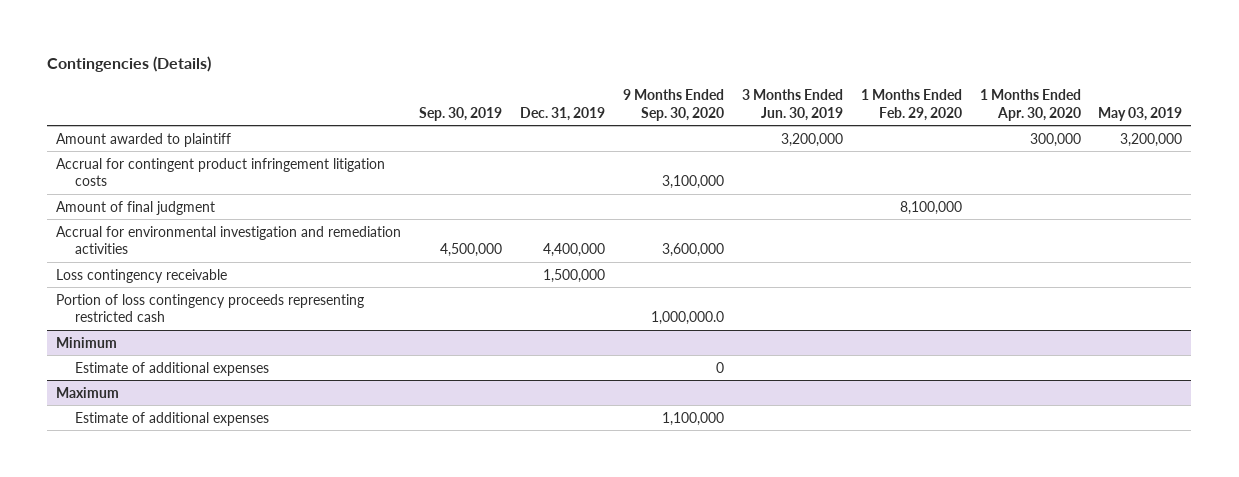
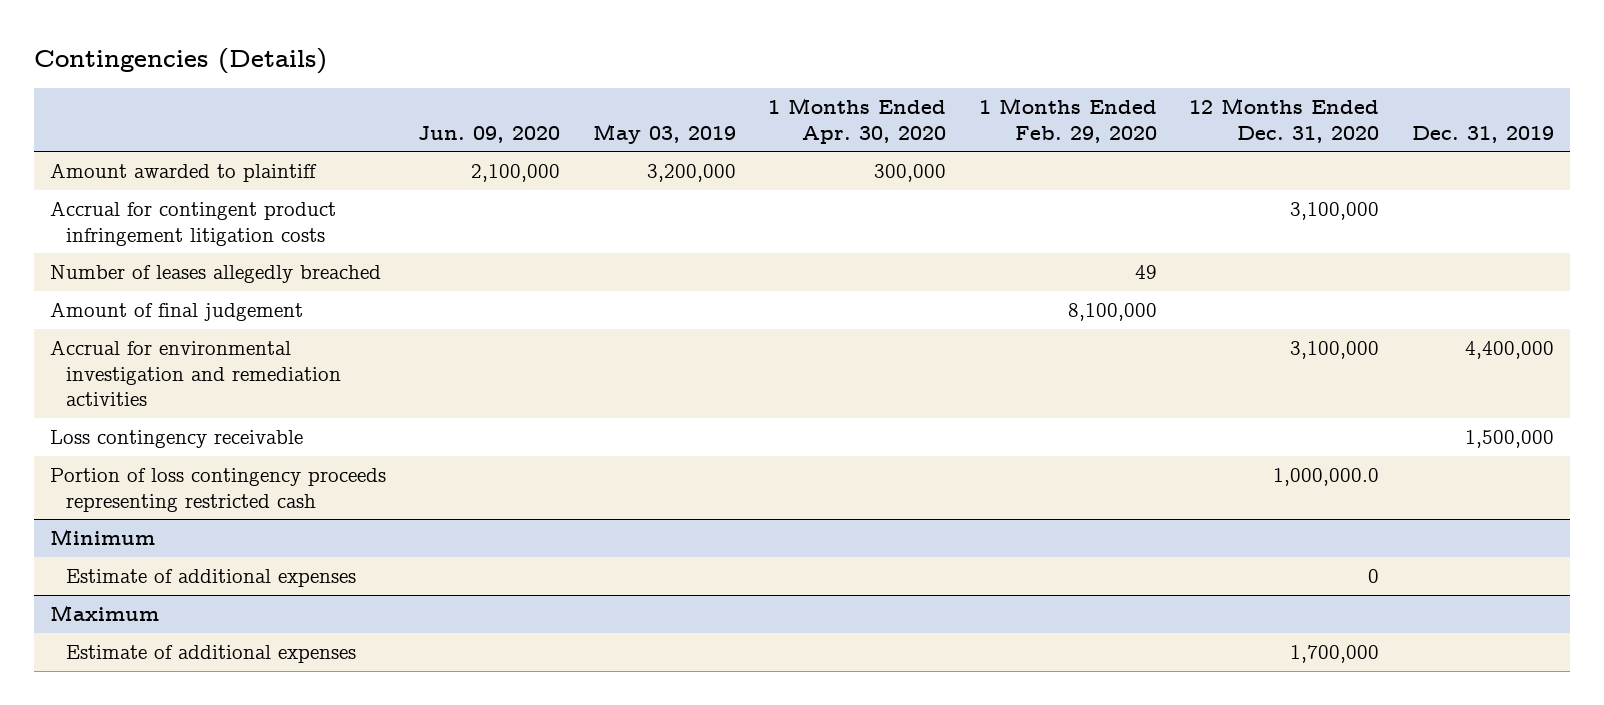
[419,106,503,121] Sep. 30, 2019 -> none
[622,89,724,121] 9 Months Ended Sep. 30, 2020 -> none
[741,89,843,121] 3 Months Ended Jun. 30, 2019 -> none
none -> [418,125,561,143] Jun. 09, 2020
none -> [1189,98,1380,143] 12 Months Ended Dec. 31, 2020
none -> [49,265,381,284] Number of leases allegedly breached
[56,200,216,215] Amount of final judgment -> [49,302,303,322] Amount of final judgement

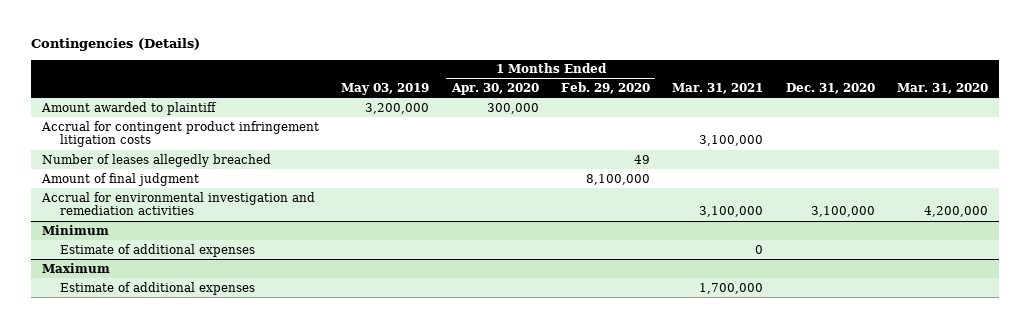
[418,125,561,143] Jun. 09, 2020 -> none
[1189,98,1380,143] 12 Months Ended Dec. 31, 2020 -> none
[1411,125,1554,143] Dec. 31, 2019 -> none
none -> [672,82,764,94] Mar. 31, 2021
none -> [785,82,875,94] Dec. 31, 2020
none -> [897,82,989,94] Mar. 31, 2020
[49,302,303,322] Amount of final judgement -> [40,172,199,186] Amount of final judgment
[49,430,303,449] Loss contingency receivable -> none
[49,468,386,512] Portion of loss contingency proceeds representing restricted cash -> none

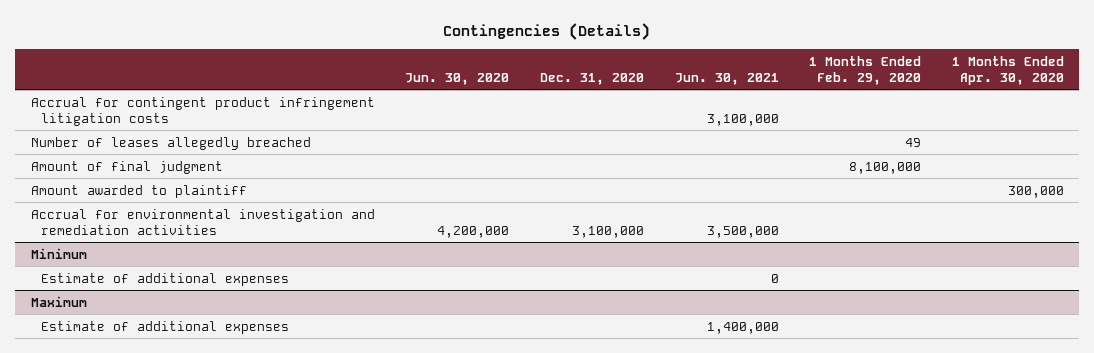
[341,82,430,95] May 03, 2019 -> none
[672,82,764,94] Mar. 31, 2021 -> none
[897,82,989,94] Mar. 31, 2020 -> none
none -> [405,72,510,85] Jun. 30, 2020
none -> [674,72,779,85] Jun. 30, 2021
[40,101,217,115] Amount awarded to plaintiff -> [30,184,247,198] Amount awarded to plaintiff

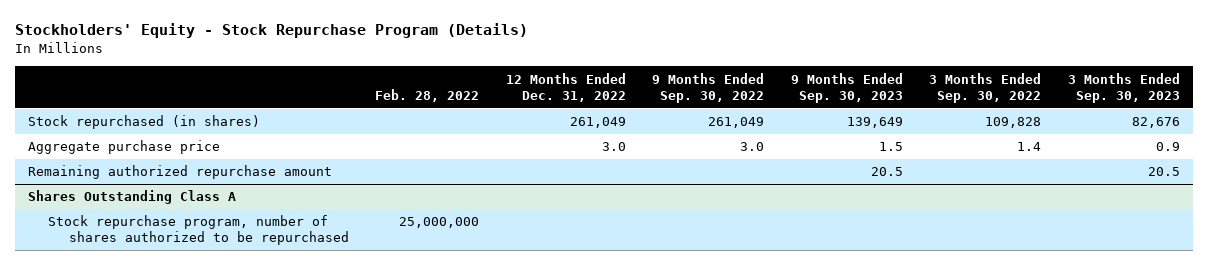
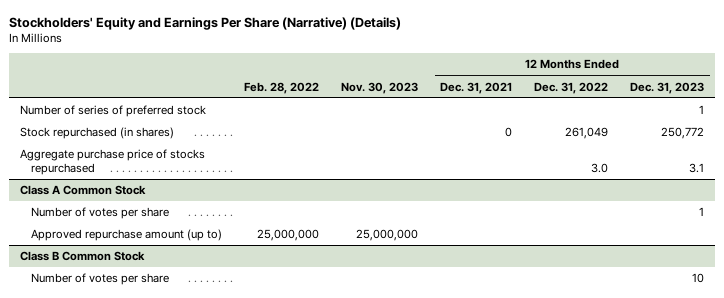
[14,23,528,39] Stockholders' Equity - Stock Repurchase Program (Details) -> [9,16,402,30] Stockholders' Equity and Earnings Per Share (Narrative) (Details)
[652,72,765,103] 9 Months Ended Sep. 30, 2022 -> none
[790,72,903,103] 9 Months Ended Sep. 30, 2023 -> none
[929,72,1042,103] 3 Months Ended Sep. 30, 2022 -> none
[1067,72,1180,103] 3 Months Ended Sep. 30, 2023 -> none
none -> [341,81,419,94] Nov. 30, 2023
none -> [440,81,513,94] Dec. 31, 2021
none -> [630,81,705,94] Dec. 31, 2023
none -> [20,105,207,118] Number of series of preferred stock
[28,165,333,180] Remaining authorized repurchase amount -> none
[28,140,221,155] Aggregate purchase price -> [20,149,206,175] Aggregate purchase price of stocks repurchased
[28,190,237,205] Shares Outstanding Class A -> [20,185,147,196] Class A Common Stock
none -> [31,207,170,220] Number of votes per share
[48,215,349,246] Stock repurchase program, number of shares authorized to be repurchased -> [31,229,223,242] Approved repurchase amount (up to)
none -> [20,251,146,262] Class B Common Stock
none -> [31,273,170,286] Number of votes per share

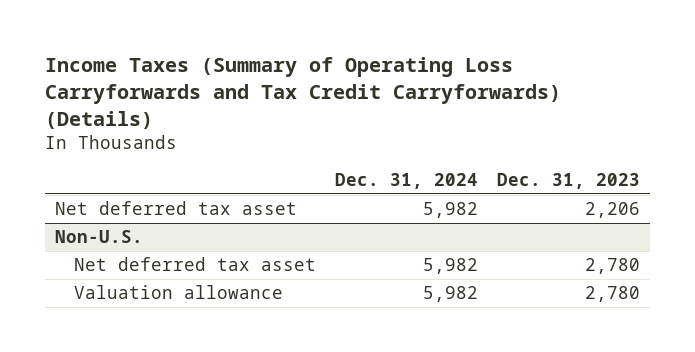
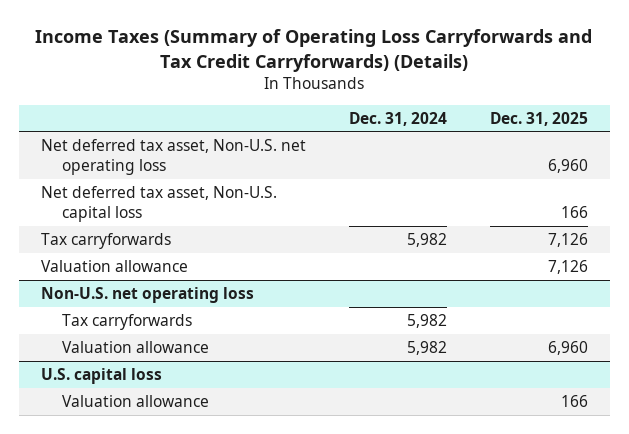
[497,173,641,190] Dec. 31, 2023 -> none
none -> [490,111,589,126] Dec. 31, 2025
none -> [40,139,306,176] Net deferred tax asset, Non-U.S. net operating loss
none -> [40,186,277,223] Net deferred tax asset, Non-U.S. capital loss
[54,201,297,216] Net deferred tax asset -> [40,233,171,250] Tax carryforwards
none -> [40,260,188,273] Valuation allowance
[54,230,143,244] Non-U.S. -> [40,287,254,304] Non-U.S. net operating loss
[73,257,316,272] Net deferred tax asset -> [61,314,192,331] Tax carryforwards
none -> [40,368,162,385] U.S. capital loss
none -> [61,395,209,408] Valuation allowance

